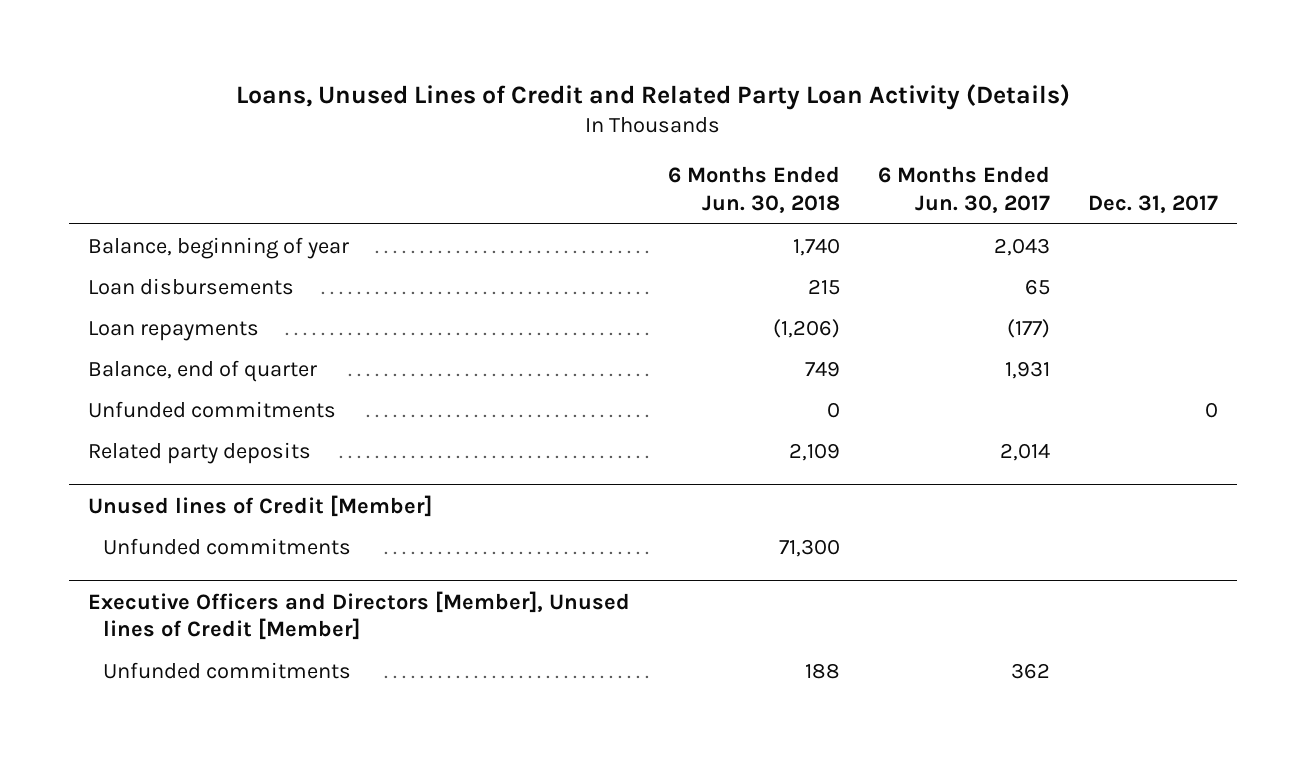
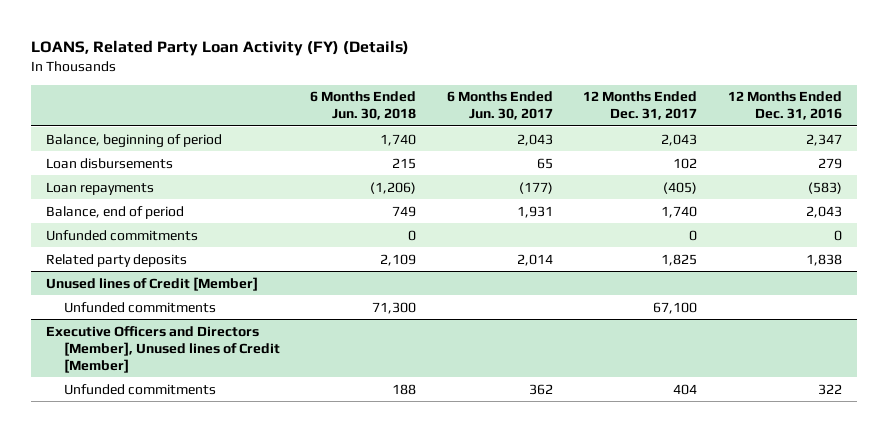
[235,83,1070,110] Loans, Unused Lines of Credit and Related Party Loan Activity (Details) -> [30,40,409,57] LOANS, Related Party Loan Activity (FY) (Details)
[1087,194,1218,213] Dec. 31, 2017 -> none
none -> [583,91,698,121] 12 Months Ended Dec. 31, 2017
none -> [727,91,842,121] 12 Months Ended Dec. 31, 2016
[88,236,350,259] Balance, beginning of year -> [45,133,222,148] Balance, beginning of period
[88,359,318,382] Balance, end of quarter -> [45,205,184,219] Balance, end of period

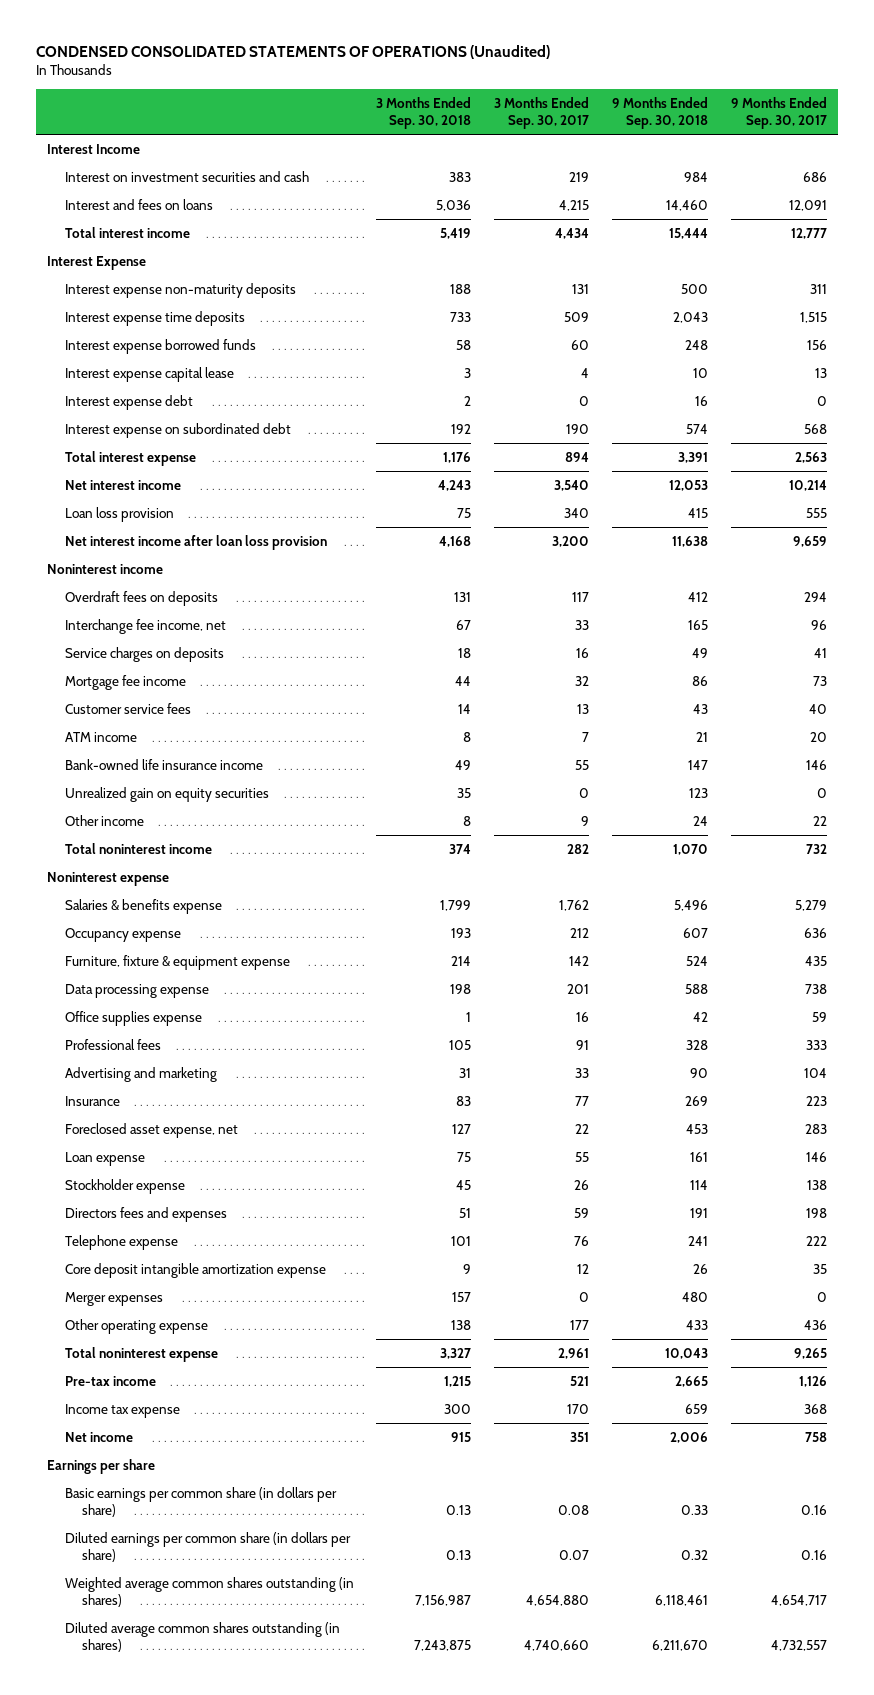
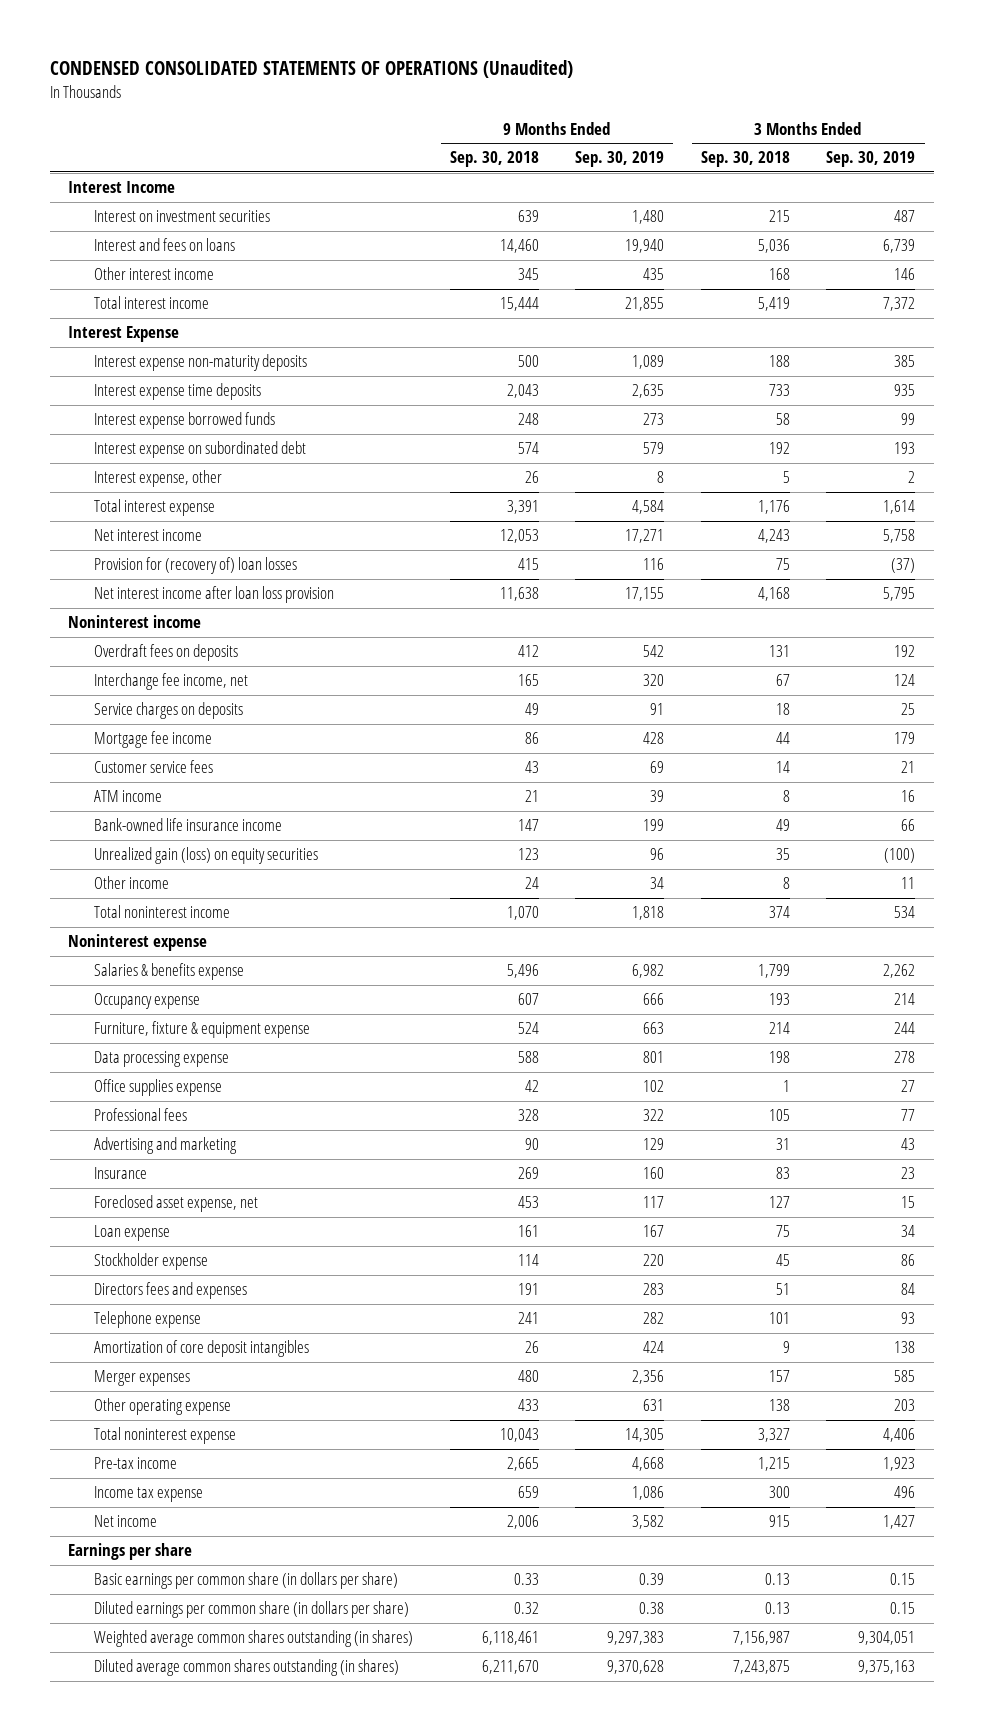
[494,96,590,130] 3 Months Ended Sep. 30, 2017 -> none
[730,96,827,130] 9 Months Ended Sep. 30, 2017 -> none
none -> [575,151,665,168] Sep. 30, 2019
none -> [826,151,916,168] Sep. 30, 2019
[64,170,309,182] Interest on investment securities and cash -> [94,210,271,223] Interest on investment securities
[449,171,472,182] 383 -> [768,210,790,223] 215
[684,171,709,182] 984 -> [517,210,539,223] 639
none -> [94,267,215,281] Other interest income
[64,366,234,382] Interest expense capital lease -> none
[64,394,193,410] Interest expense debt -> none
none -> [94,470,223,488] Interest expense, other
[64,506,174,522] Loan loss provision -> [94,557,298,575] Provision for (recovery of) loan losses
[64,786,269,802] Unrealized gain on equity securities -> [94,847,319,865] Unrealized gain (loss) on equity securities
[64,1262,326,1278] Core deposit intangible amortization expense -> [94,1340,310,1358] Amortization of core deposit intangibles

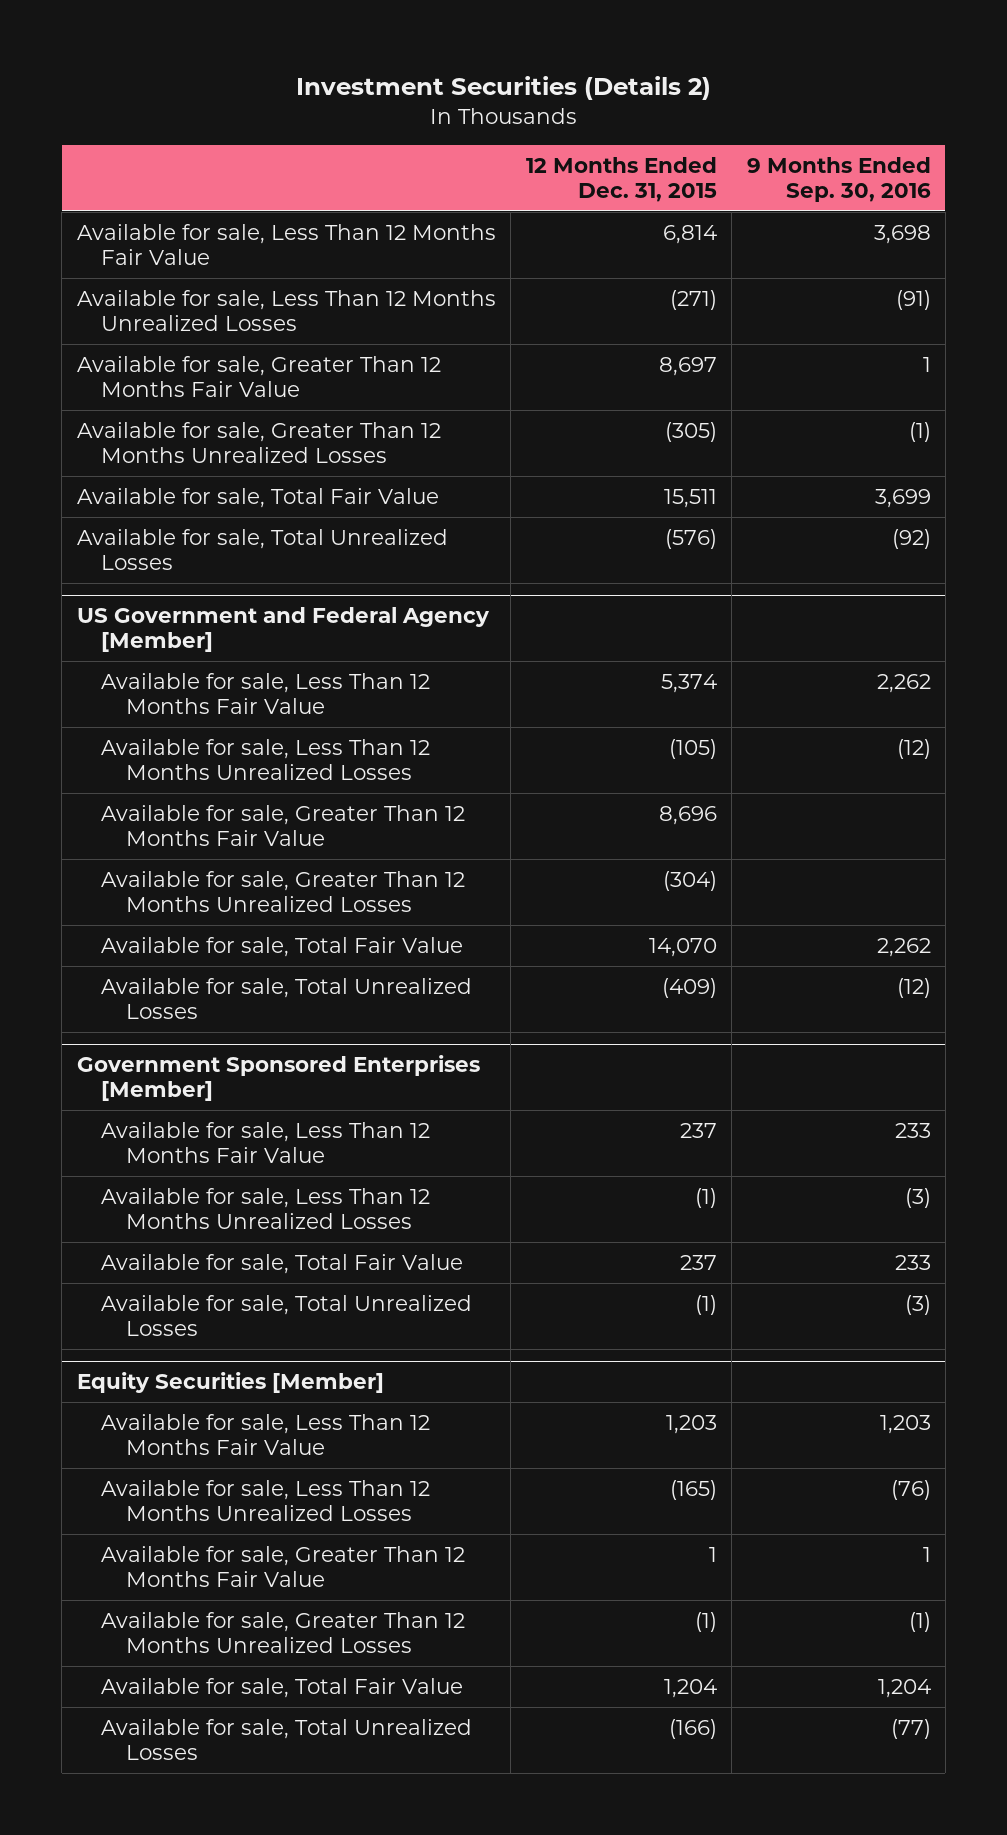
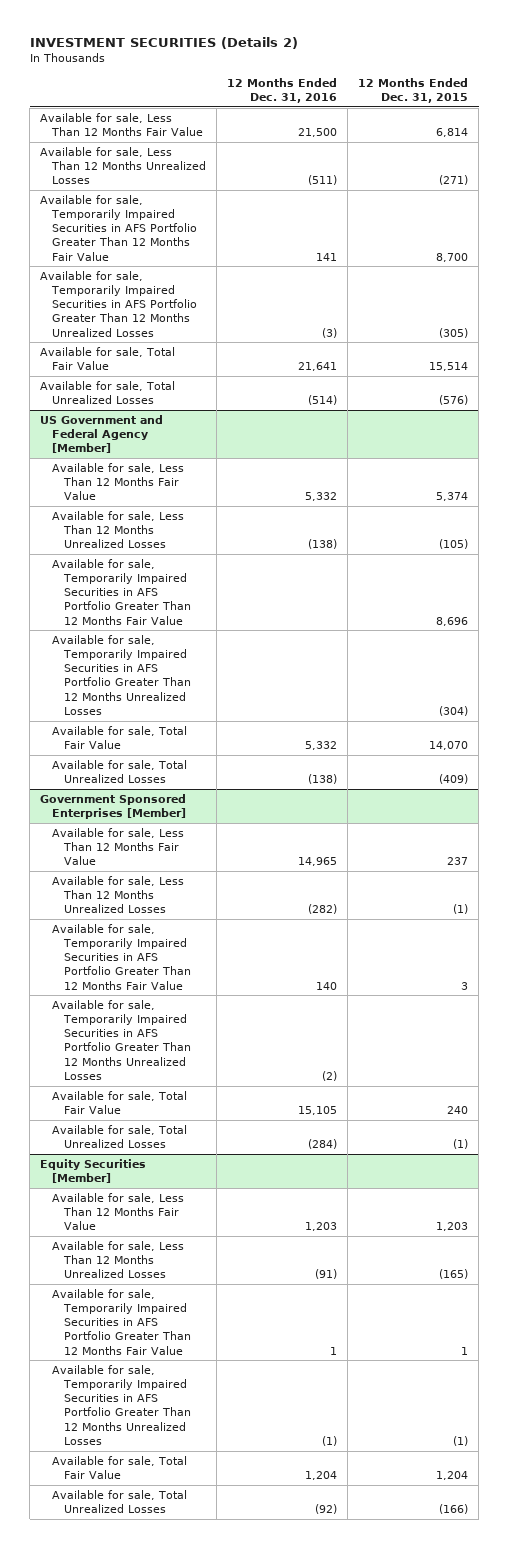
[295,75,711,100] Investment Securities (Details 2) -> [29,37,298,50] INVESTMENT SECURITIES (Details 2)
[746,157,931,202] 9 Months Ended Sep. 30, 2016 -> none
none -> [227,77,338,104] 12 Months Ended Dec. 31, 2016
[76,355,441,397] Available for sale, Greater Than 12 Months Fair Value -> [40,194,198,261] Available for sale, Temporarily Impaired Securities in AFS Portfolio Greater Than 12 Months Fair Value
[658,356,717,376] 8,697 -> [436,252,469,262] 8,700
[76,421,441,463] Available for sale, Greater Than 12 Months Unrealized Losses -> [40,270,198,337] Available for sale, Temporarily Impaired Securities in AFS Portfolio Greater Than 12 Months Unrealized Losses
[663,488,717,508] 15,511 -> [429,361,469,371] 15,514
[101,804,466,846] Available for sale, Greater Than 12 Months Fair Value -> [52,558,192,625] Available for sale, Temporarily Impaired Securities in AFS Portfolio Greater Than 12 Months Fair Value
[101,870,466,912] Available for sale, Greater Than 12 Months Unrealized Losses -> [52,634,192,715] Available for sale, Temporarily Impaired Securities in AFS Portfolio Greater Than 12 Months Unrealized Losses
none -> [52,923,192,990] Available for sale, Temporarily Impaired Securities in AFS Portfolio Greater Than 12 Months Fair Value
none -> [52,999,192,1080] Available for sale, Temporarily Impaired Securities in AFS Portfolio Greater Than 12 Months Unrealized Losses
[679,1254,717,1270] 237 -> [447,1105,469,1114] 240
[101,1545,466,1587] Available for sale, Greater Than 12 Months Fair Value -> [52,1288,192,1355] Available for sale, Temporarily Impaired Securities in AFS Portfolio Greater Than 12 Months Fair Value
[101,1611,466,1653] Available for sale, Greater Than 12 Months Unrealized Losses -> [52,1364,192,1445] Available for sale, Temporarily Impaired Securities in AFS Portfolio Greater Than 12 Months Unrealized Losses

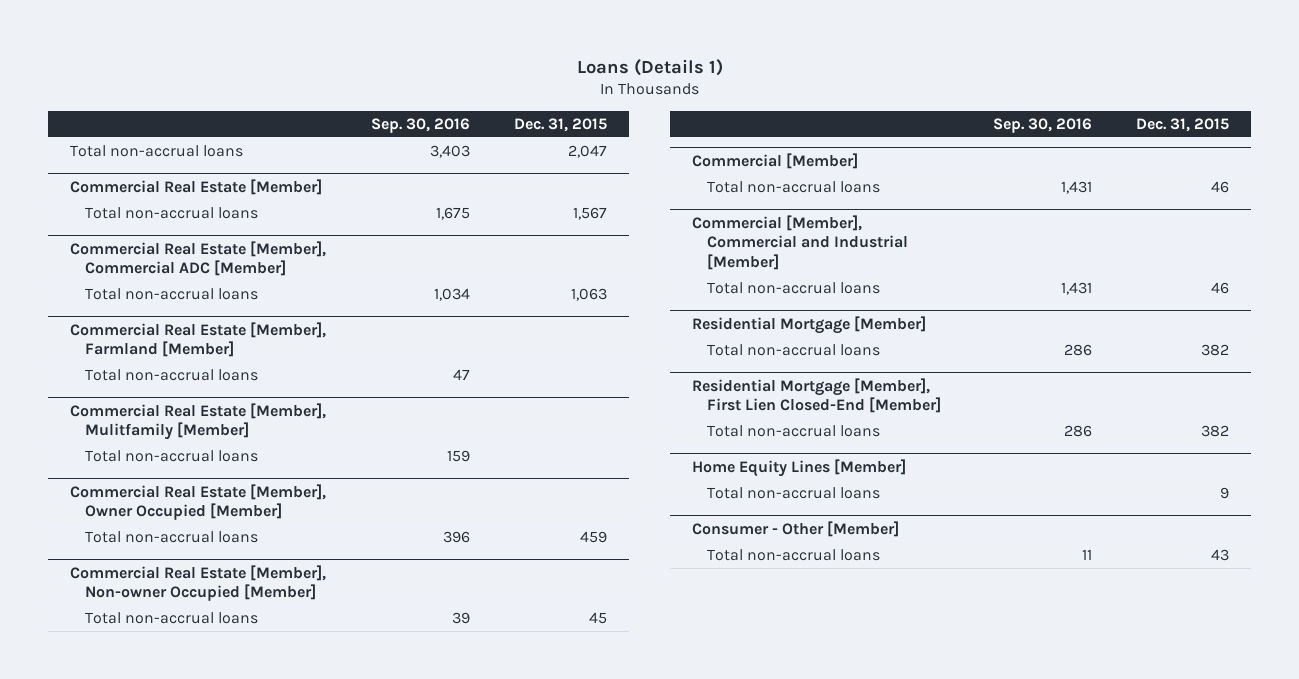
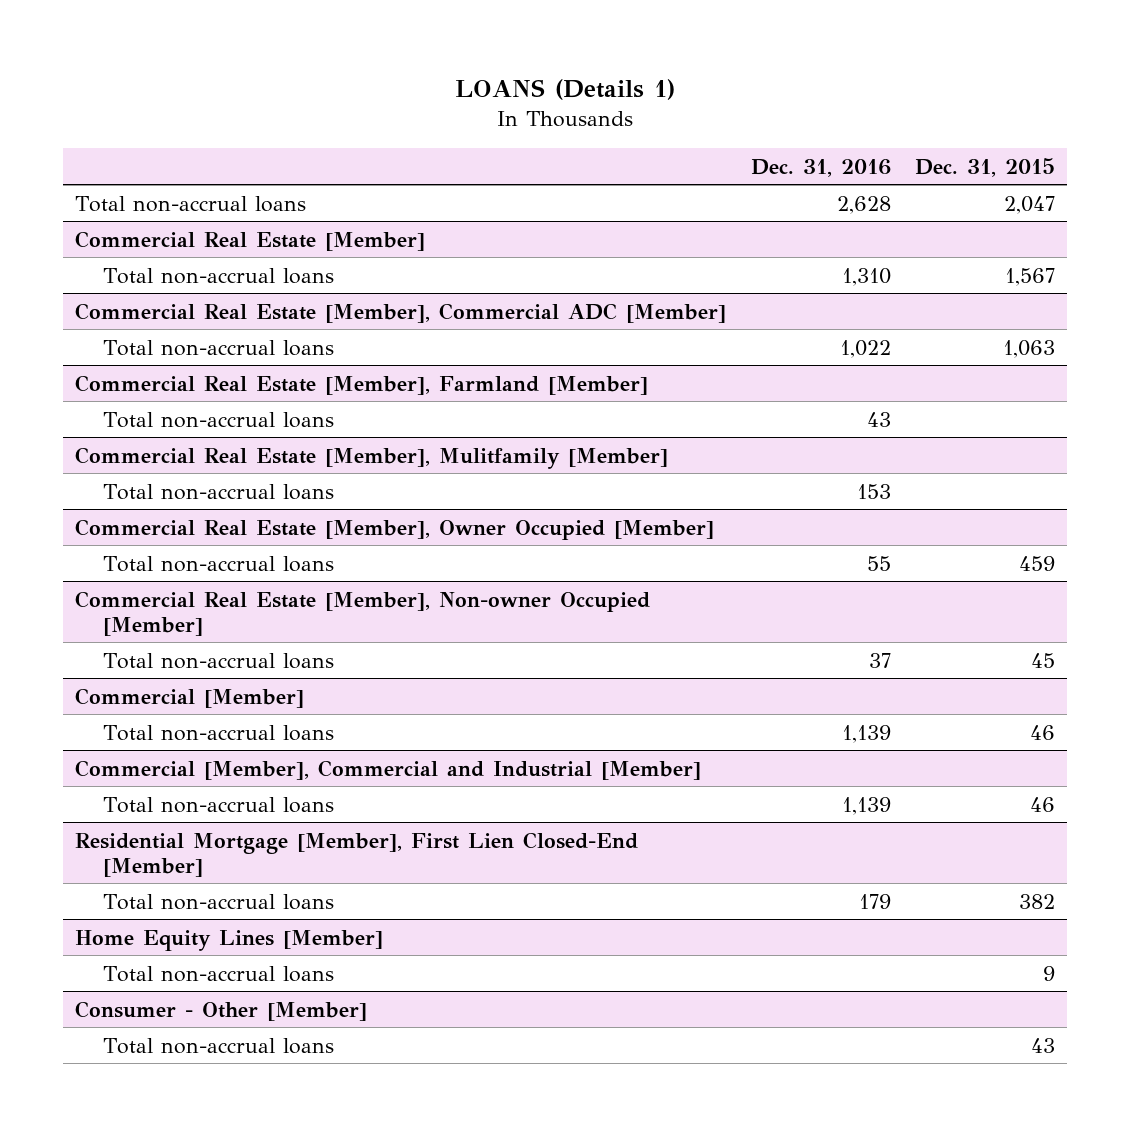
[576,58,723,76] Loans (Details 1) -> [455,78,676,100] LOANS (Details 1)
[370,117,470,133] Sep. 30, 2016 -> none
none -> [750,158,891,177] Dec. 31, 2016
[691,315,926,334] Residential Mortgage [Member] -> none
[707,344,881,357] Total non-accrual loans -> none

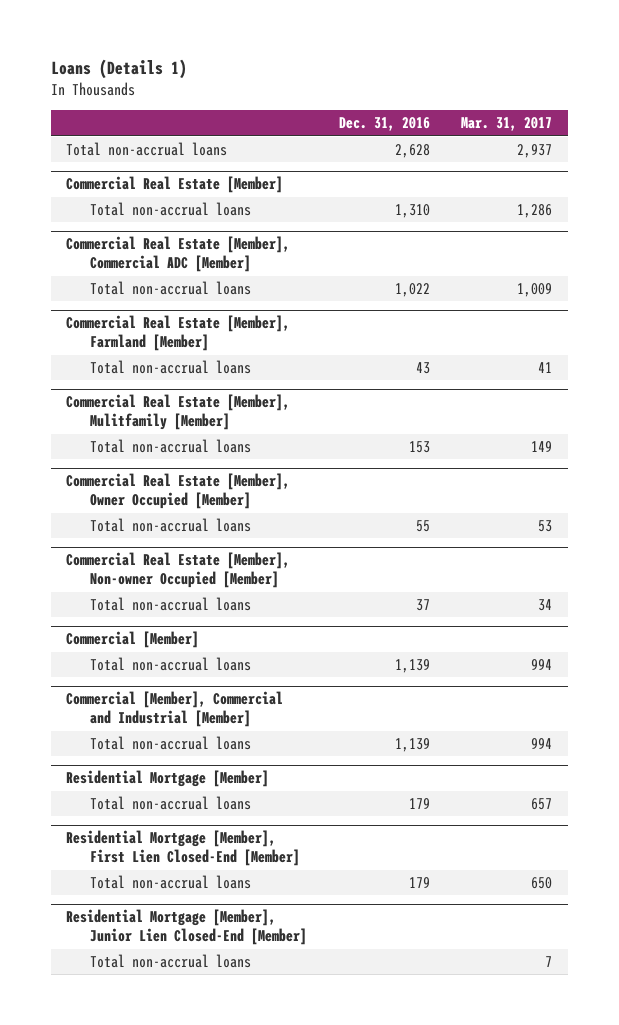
[455,78,676,100] LOANS (Details 1) -> [50,59,187,80] Loans (Details 1)
[915,157,1056,177] Dec. 31, 2015 -> none
none -> [461,117,553,132] Mar. 31, 2017
none -> [66,770,270,788] Residential Mortgage [Member]
none -> [90,796,252,811] Total non-accrual loans
[75,929,384,951] Home Equity Lines [Member] -> none
[102,965,334,982] Total non-accrual loans -> none
[75,1000,368,1021] Consumer - Other [Member] -> none
none -> [66,909,308,946] Residential Mortgage [Member], Junior Lien Closed-End [Member]

